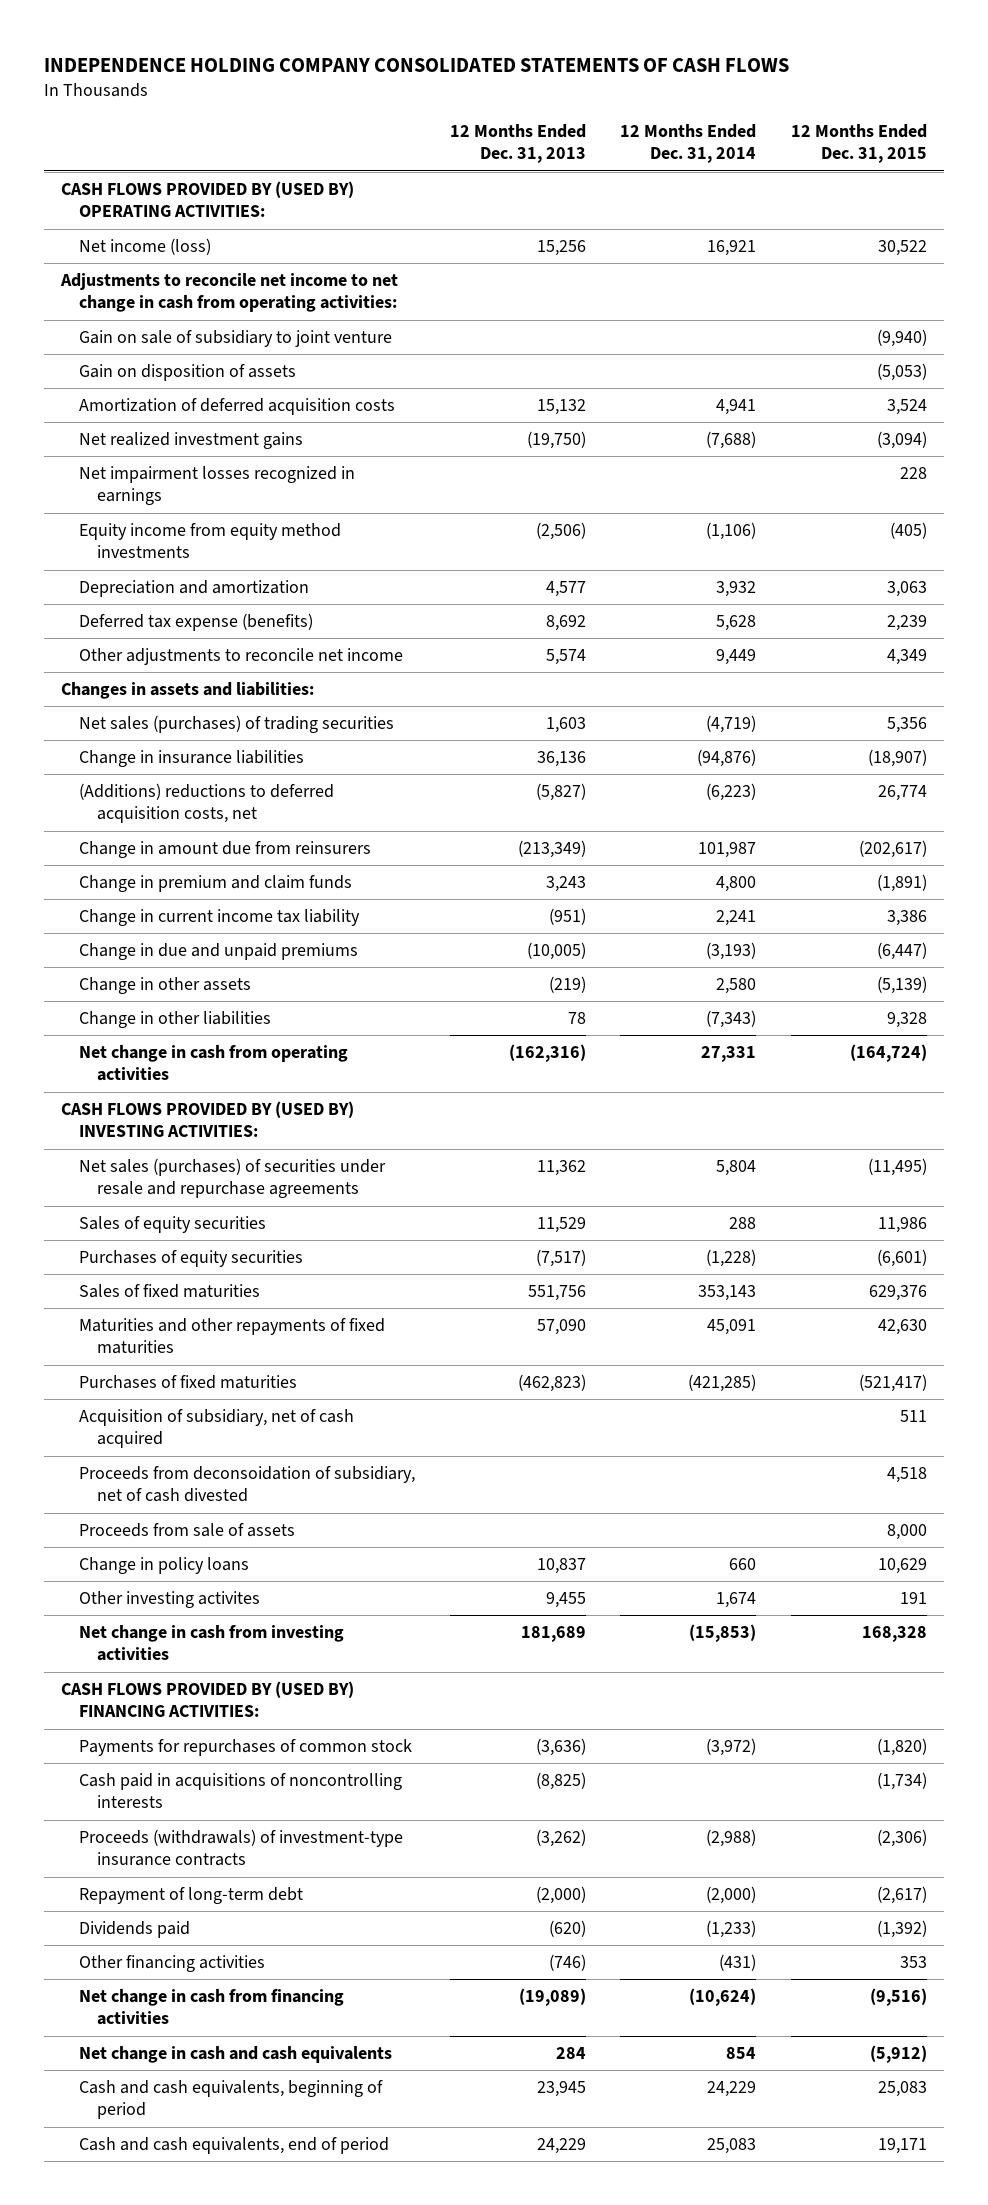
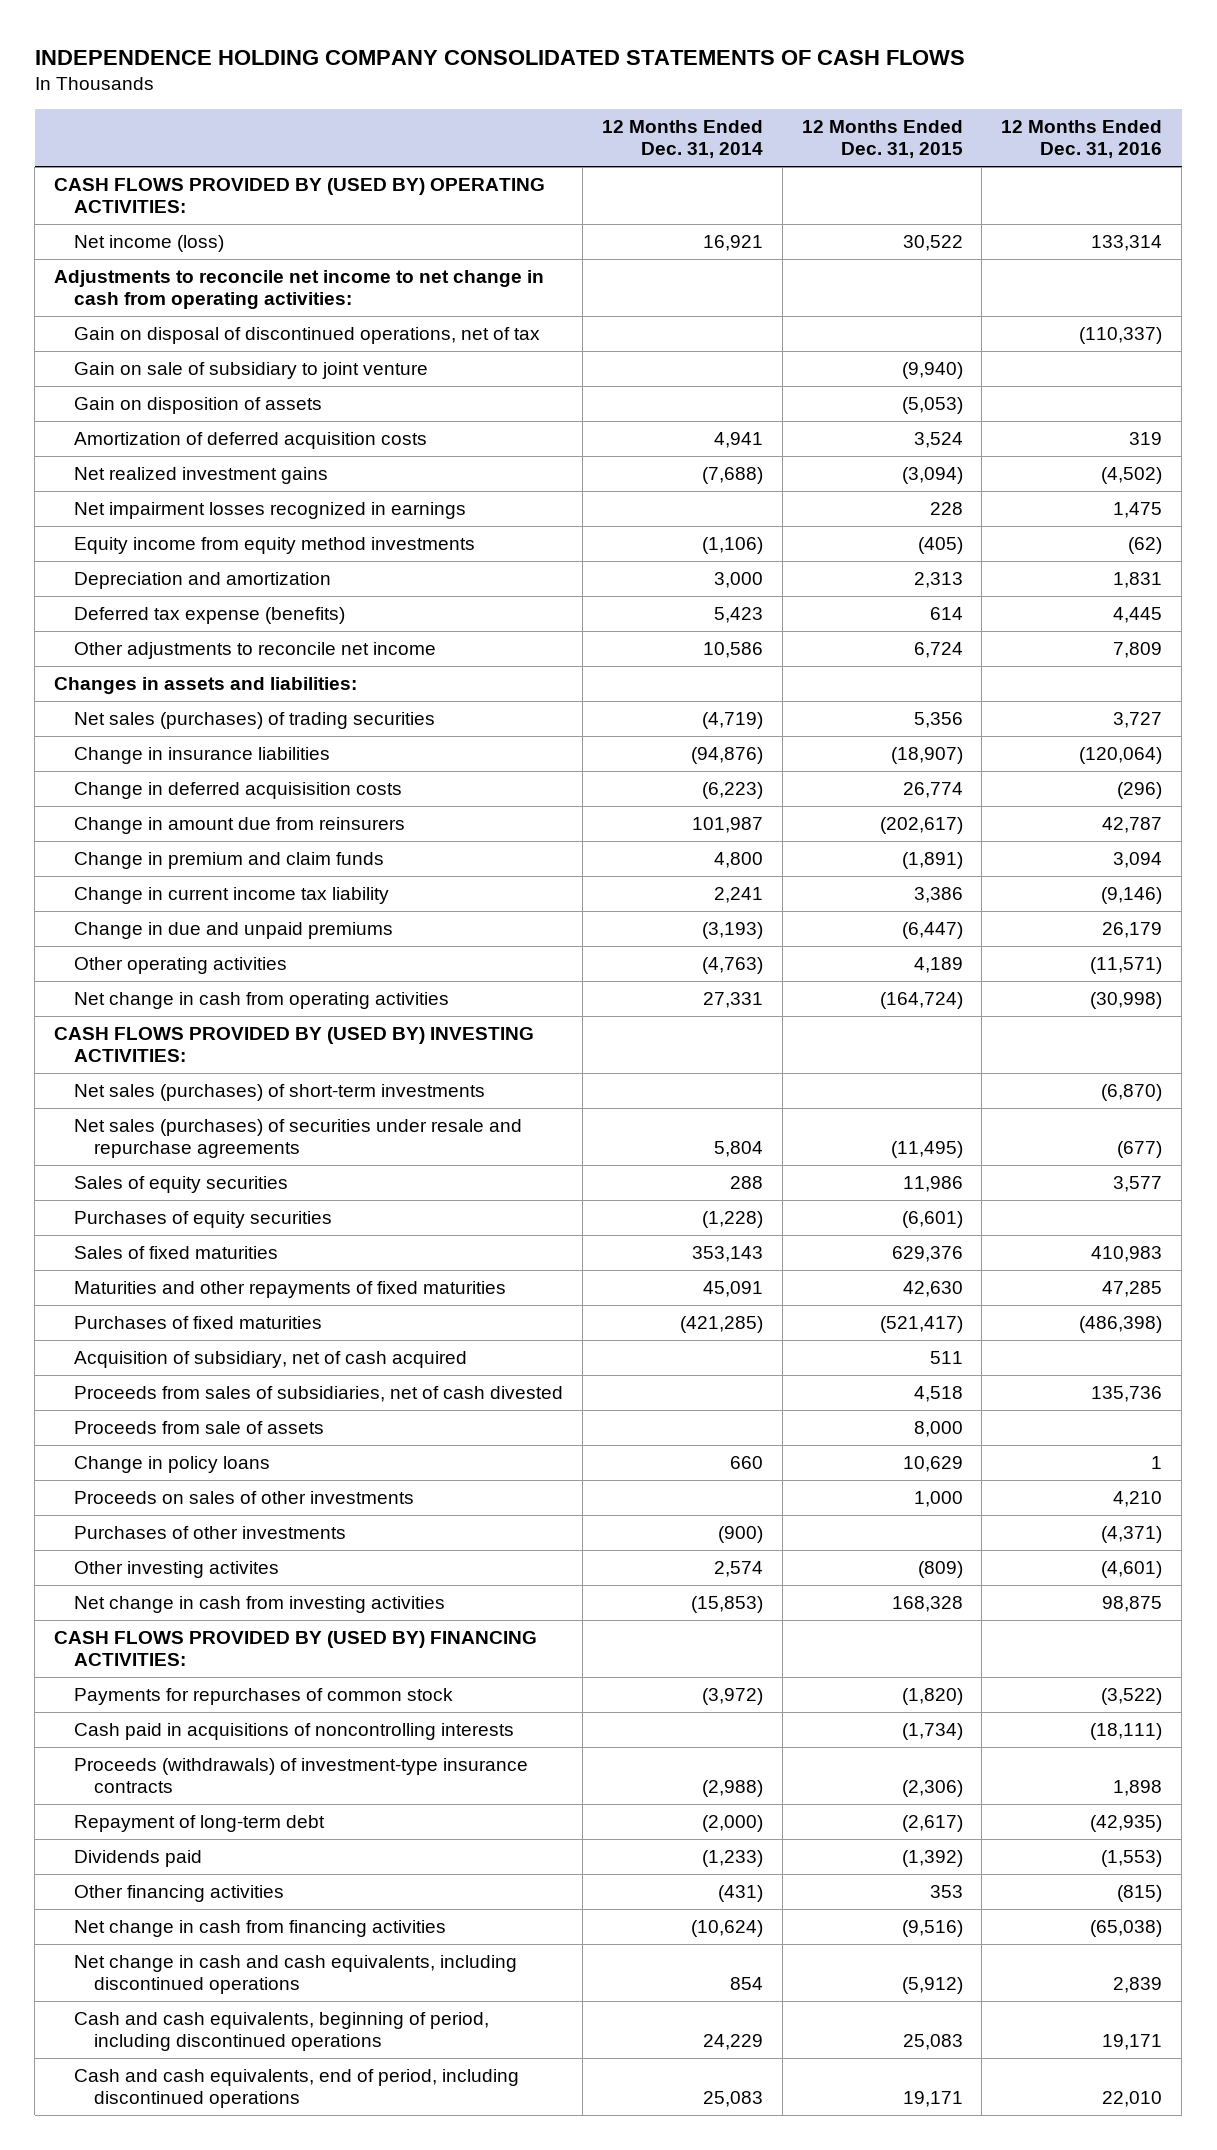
[449,124,586,164] 12 Months Ended Dec. 31, 2013 -> none
none -> [1001,120,1163,159] 12 Months Ended Dec. 31, 2016
none -> [73,326,540,344] Gain on disposal of discontinued operations, net of tax
[716,581,757,598] 3,932 -> [713,571,763,588] 3,000
[886,581,927,598] 3,063 -> [913,571,963,588] 2,313
[716,615,757,632] 5,628 -> [713,606,763,623] 5,423
[886,615,927,632] 2,239 -> [929,606,963,620] 614
[716,649,757,666] 9,449 -> [702,641,763,658] 10,586
[886,649,927,666] 4,349 -> [913,641,963,658] 6,724
[79,783,335,824] (Additions) reductions to deferred acquisition costs, net -> [73,781,402,799] Change in deferred acquisisition costs
[79,977,252,995] Change in other assets -> none
[79,1011,272,1029] Change in other liabilities -> none
none -> [73,956,287,974] Other operating activities
none -> [73,1083,485,1101] Net sales (purchases) of short-term investments
[79,1466,416,1503] Proceeds from deconsoidation of subsidiary, net of cash divested -> [73,1385,563,1402] Proceeds from sales of subsidiaries, net of cash divested
none -> [73,1490,414,1504] Proceeds on sales of other investments
none -> [73,1525,346,1539] Purchases of other investments
[716,1592,757,1609] 1,674 -> [713,1560,763,1577] 2,574
[899,1592,927,1605] 191 -> [917,1560,963,1578] (809)
[79,2046,393,2064] Net change in cash and cash equivalents -> [73,1954,517,1994] Net change in cash and cash equivalents, including discontinued operations
[79,2080,384,2120] Cash and cash equivalents, beginning of period -> [73,2011,489,2051] Cash and cash equivalents, beginning of period, including discontinued operations
[79,2137,390,2155] Cash and cash equivalents, end of period -> [73,2068,519,2108] Cash and cash equivalents, end of period, including discontinued operations

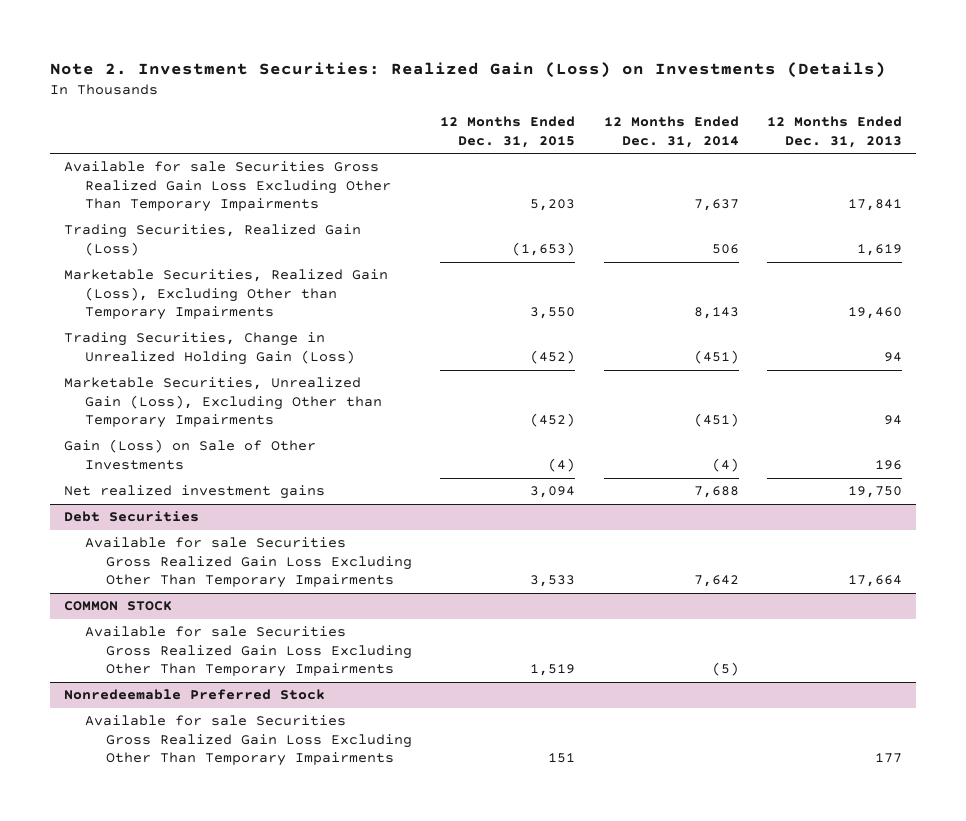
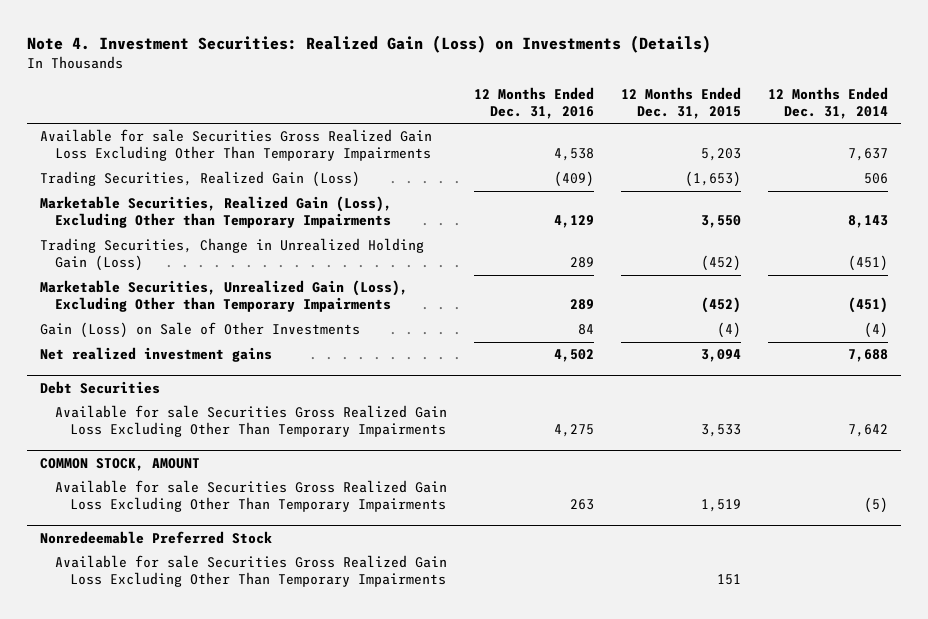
[50,61,887,78] Note 2. Investment Securities: Realized Gain (Loss) on Investments (Details) -> [27,34,712,53] Note 4. Investment Securities: Realized Gain (Loss) on Investments (Details)
[766,116,902,148] 12 Months Ended Dec. 31, 2013 -> none
none -> [474,87,595,119] 12 Months Ended Dec. 31, 2016
[64,601,173,612] COMMON STOCK -> [40,457,201,471] COMMON STOCK, AMOUNT

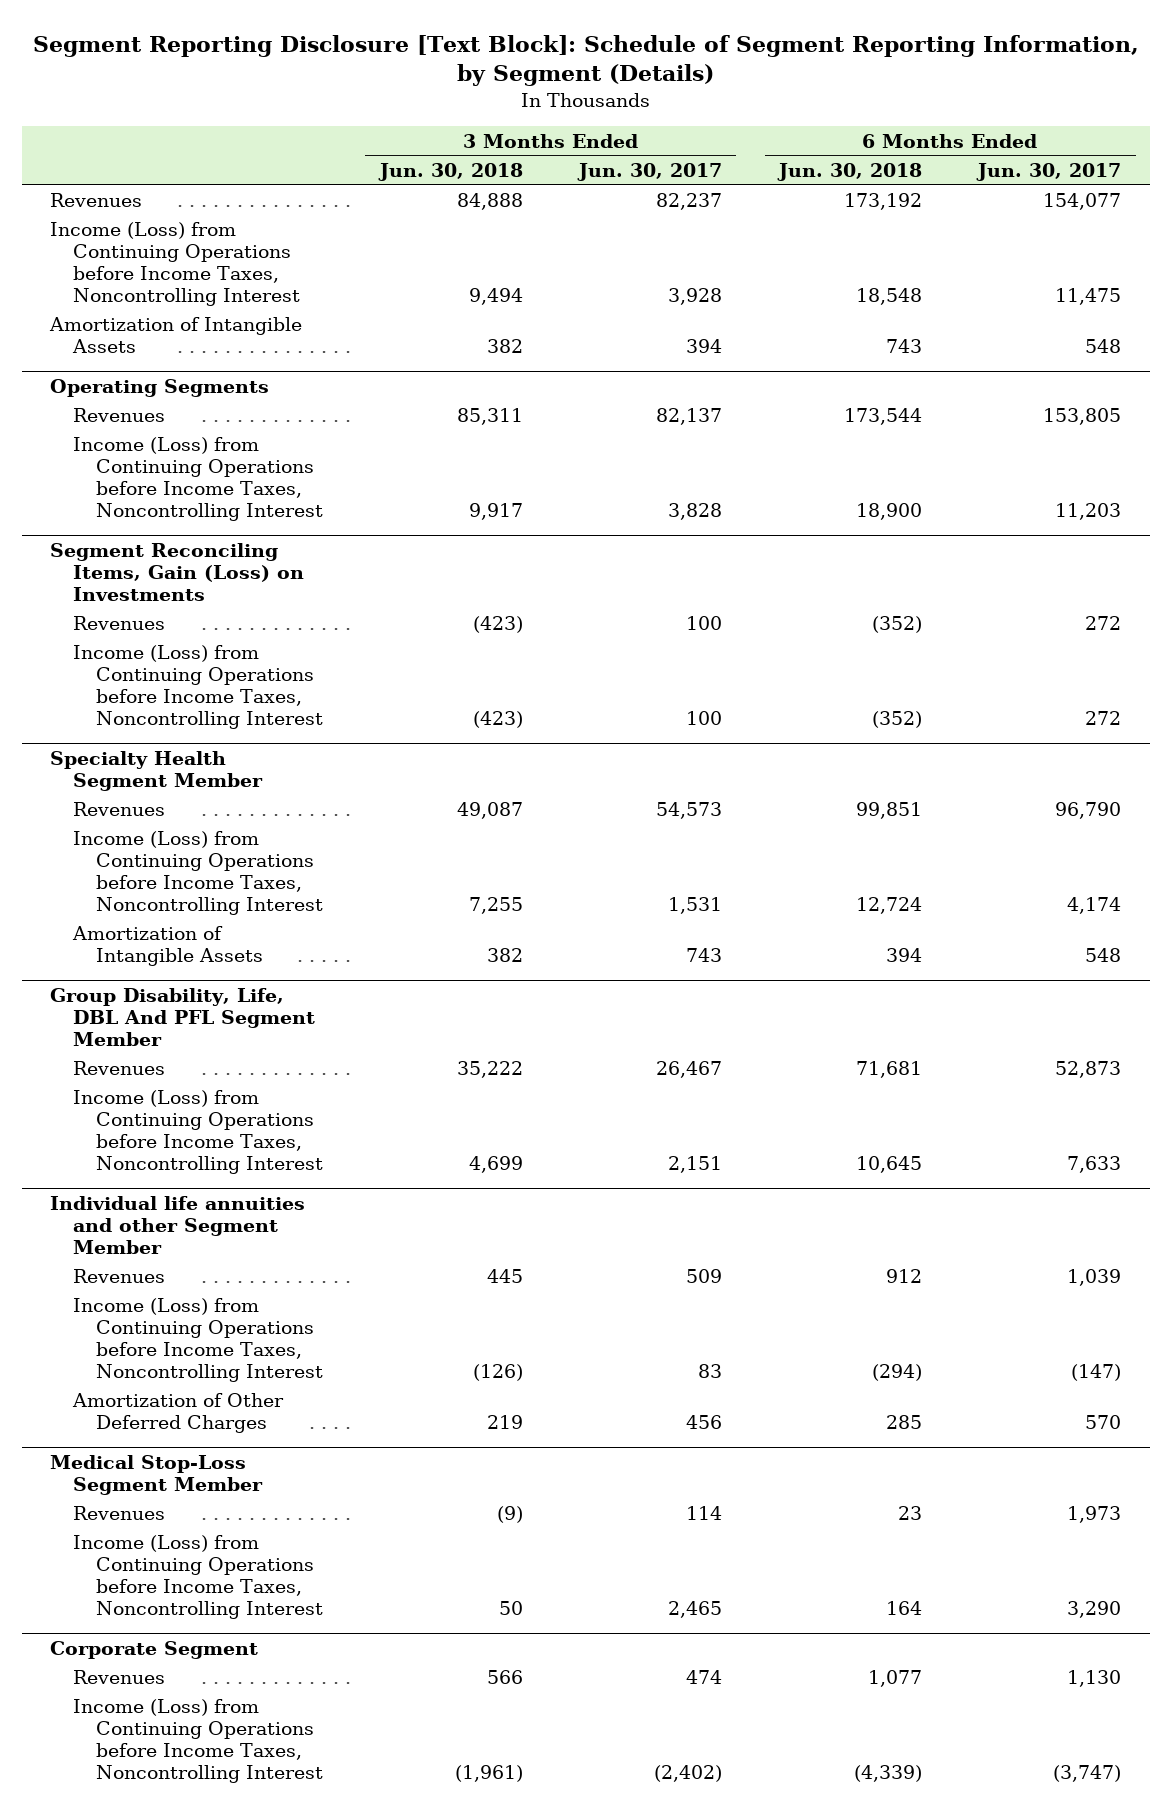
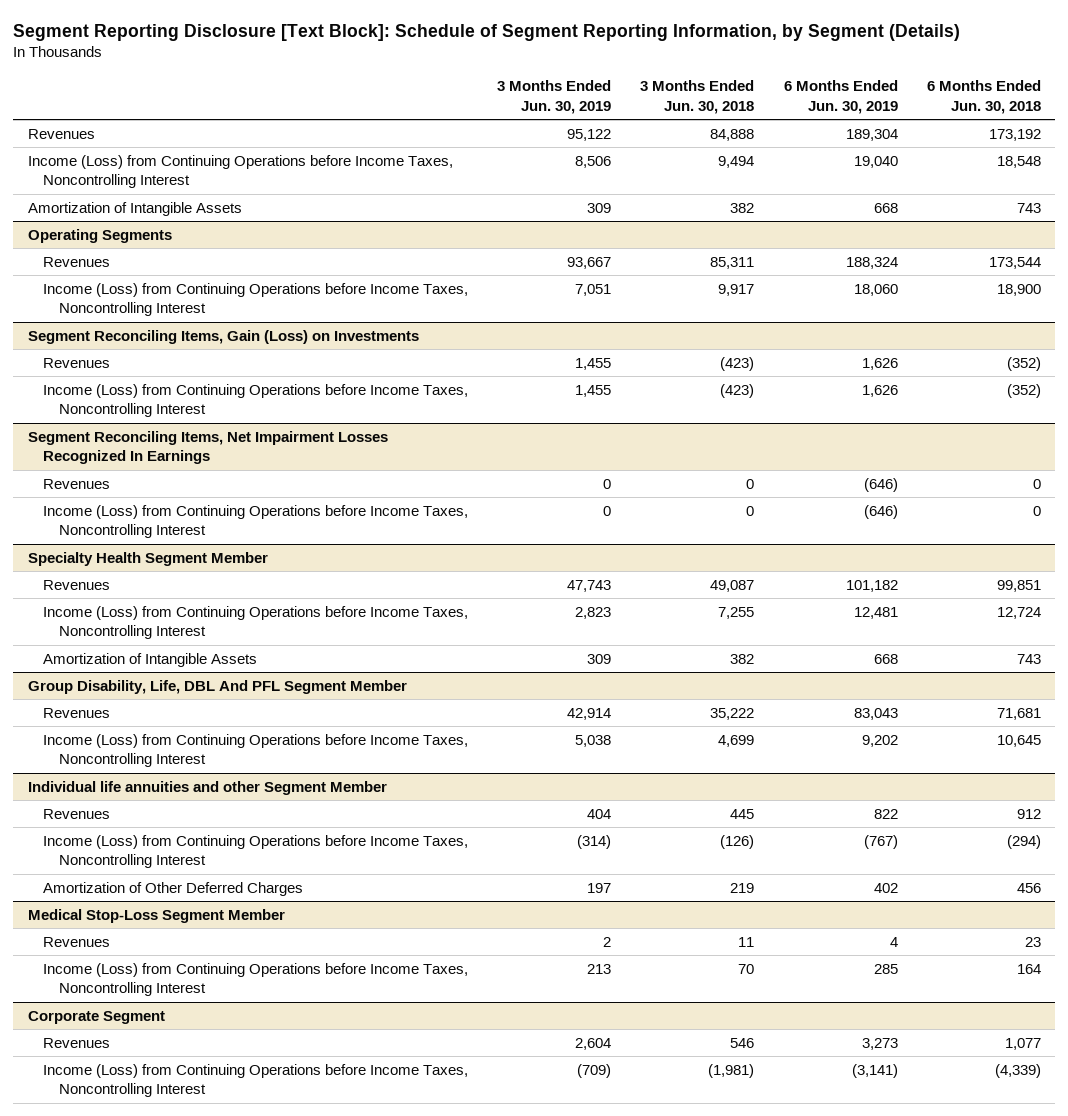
[577,162,723,181] Jun. 30, 2017 -> none
[976,162,1122,181] Jun. 30, 2017 -> none
none -> [497,80,612,114] 3 Months Ended Jun. 30, 2019
none -> [783,80,898,114] 6 Months Ended Jun. 30, 2019
none -> [27,430,388,465] Segment Reconciling Items, Net Impairment Losses Recognized In Earnings
none -> [43,478,111,489] Revenues
none -> [43,504,469,539] Income (Loss) from Continuing Operations before Income Taxes, Noncontrolling Interest
[885,947,922,962] 394 -> [1016,653,1041,664] 743
[885,1414,922,1429] 285 -> [1016,882,1041,893] 456
[496,1505,523,1523] (9) -> [738,936,755,947] 11
[498,1600,523,1615] 50 -> [738,963,755,974] 70
[486,1669,523,1684] 566 -> [730,1037,755,1048] 546
[454,1764,523,1782] (1,961) -> [708,1063,755,1078] (1,981)

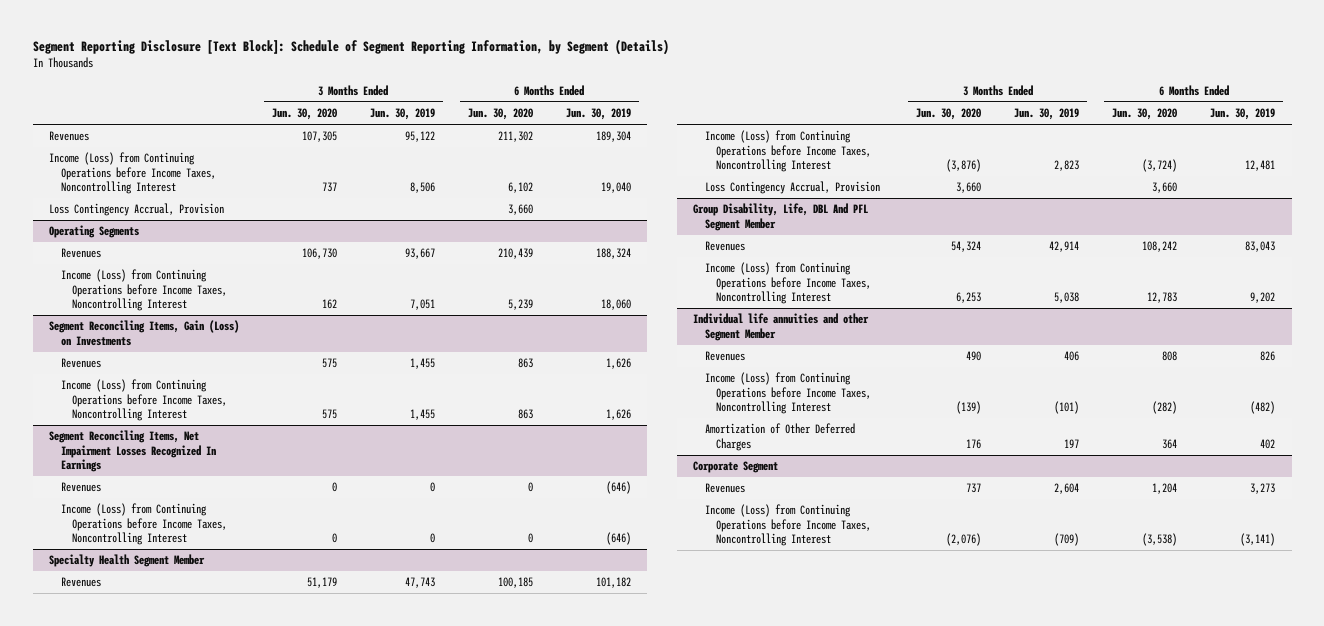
[640,80,755,114] 3 Months Ended Jun. 30, 2018 -> none
[926,80,1041,114] 6 Months Ended Jun. 30, 2018 -> none
none -> [271,108,337,121] Jun. 30, 2020
none -> [467,108,533,121] Jun. 30, 2020
[27,201,242,216] Amortization of Intangible Assets -> none
none -> [49,203,225,217] Loss Contingency Accrual, Provision
[43,652,258,667] Amortization of Intangible Assets -> none
none -> [704,181,880,195] Loss Contingency Accrual, Provision
[587,808,612,819] 404 -> [1064,351,1080,362] 406
[873,808,898,819] 822 -> [1260,351,1276,362] 826
[577,834,612,849] (314) -> [1054,400,1080,414] (101)
[863,834,898,849] (767) -> [1250,400,1276,414] (482)
[27,908,285,923] Medical Stop-Loss Segment Member -> none
[43,936,111,947] Revenues -> none
[43,962,469,997] Income (Loss) from Continuing Operations before Income Taxes, Noncontrolling Interest -> none

